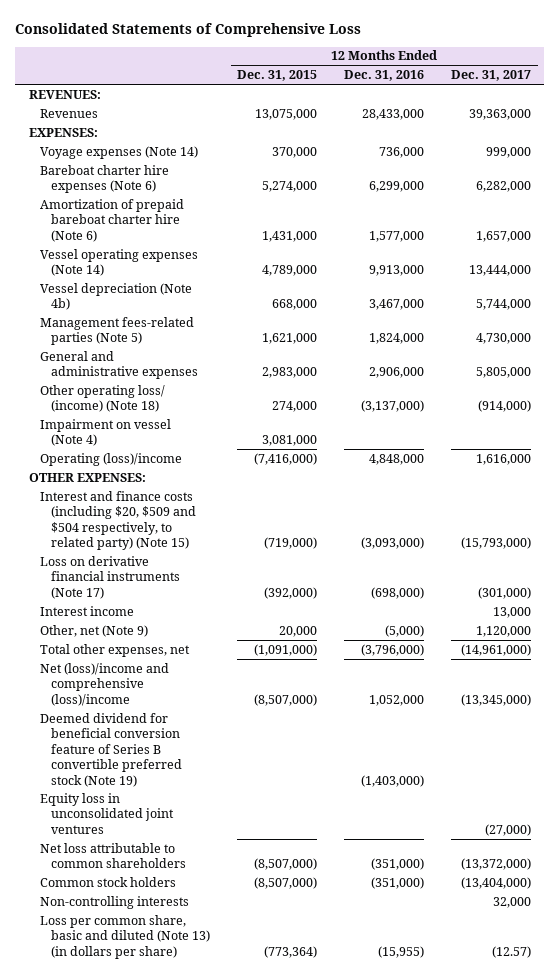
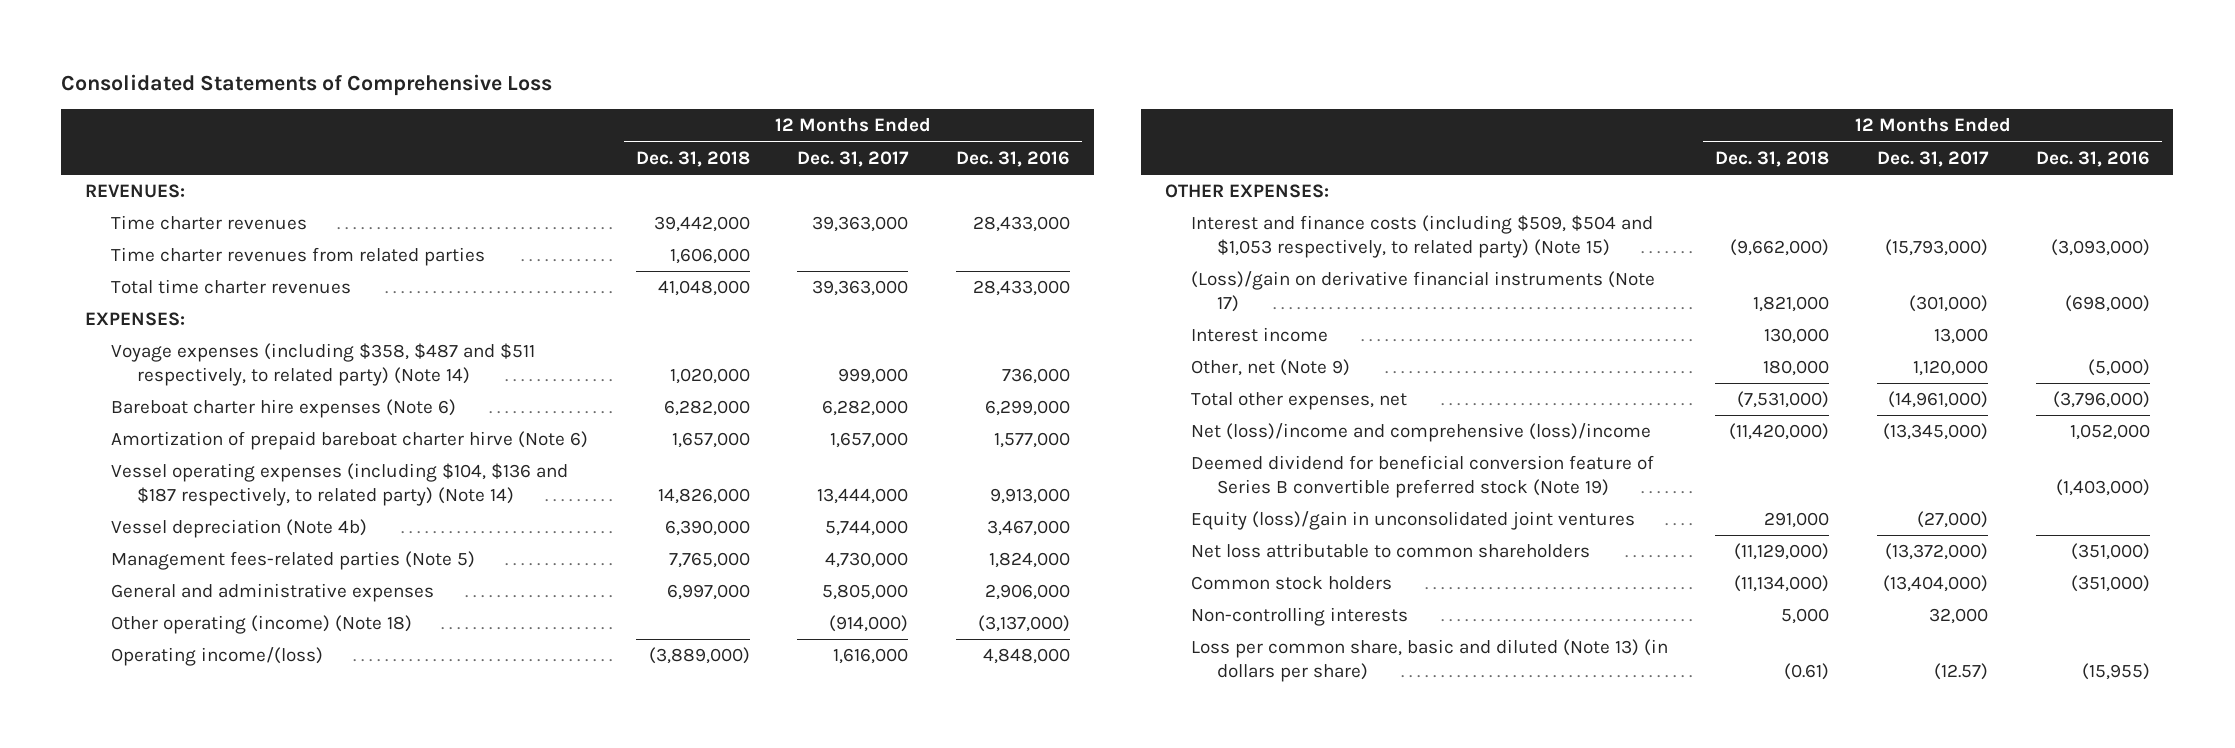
[237,70,318,82] Dec. 31, 2015 -> none
none -> [635,150,750,167] Dec. 31, 2018
none -> [110,215,307,231] Time charter revenues
none -> [110,247,485,267] Time charter revenues from related parties
[40,108,99,118] Revenues -> [110,279,351,295] Total time charter revenues
[40,145,199,159] Voyage expenses (Note 14) -> [110,343,535,386] Voyage expenses (including $358, $487 and $511 respectively, to related party) (Note 14)
[40,198,185,242] Amortization of prepaid bareboat charter hire (Note 6) -> [110,431,588,451] Amortization of prepaid bareboat charter hirve (Note 6)
[40,248,199,277] Vessel operating expenses (Note 14) -> [110,463,568,506] Vessel operating expenses (including $104, $136 and $187 respectively, to related party) (Note 14)
[40,418,172,447] Impairment on vessel (Note 4) -> none
[40,384,166,413] Other operating loss/ (income) (Note 18) -> [110,615,412,635] Other operating (income) (Note 18)
[40,452,183,466] Operating (loss)/income -> [110,647,323,667] Operating income/(loss)
[40,490,197,551] Interest and finance costs (including $20, $509 and $504 respectively, to related party) (Note 15) -> [1190,215,1653,258] Interest and finance costs (including $509, $504 and $1,053 respectively, to related party) (Note 15)
[40,555,181,599] Loss on derivative financial instruments (Note 17) -> [1190,271,1655,312] (Loss)/gain on derivative financial instruments (Note 17)
[40,792,175,834] Equity loss in unconsolidated joint ventures -> [1190,511,1635,531] Equity (loss)/gain in unconsolidated joint ventures

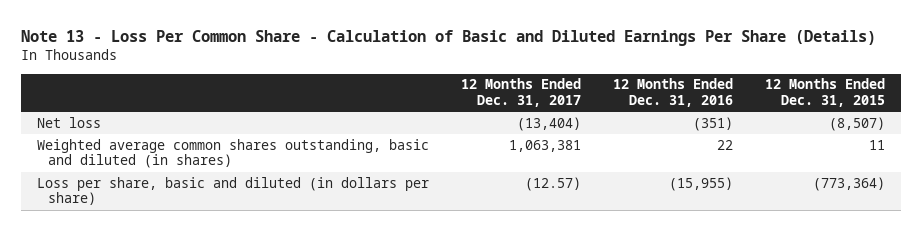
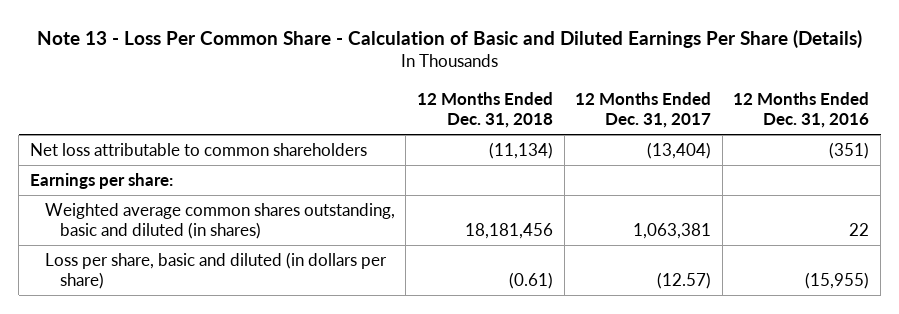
[764,78,885,107] 12 Months Ended Dec. 31, 2015 -> none
none -> [416,91,553,129] 12 Months Ended Dec. 31, 2018
[37,116,102,128] Net loss -> [29,143,367,157] Net loss attributable to common shareholders
none -> [29,173,173,190] Earnings per share:

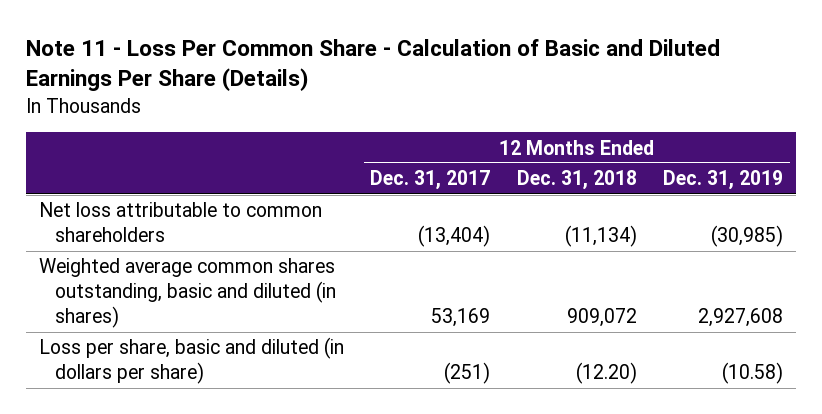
[36,29,862,48] Note 13 - Loss Per Common Share - Calculation of Basic and Diluted Earnings Per Share (Details) -> [25,39,720,92] Note 11 - Loss Per Common Share - Calculation of Basic and Diluted Earnings Per Share (Details)
[733,91,870,129] 12 Months Ended Dec. 31, 2016 -> none
none -> [663,170,784,191] Dec. 31, 2019
[29,173,173,190] Earnings per share: -> none
[464,223,553,240] 18,181,456 -> [566,308,637,328] 909,072
[633,223,712,240] 1,063,381 -> [431,308,491,328] 53,169
[508,272,553,290] (0.61) -> [575,362,637,385] (12.20)
[657,272,712,290] (12.57) -> [444,362,491,385] (251)

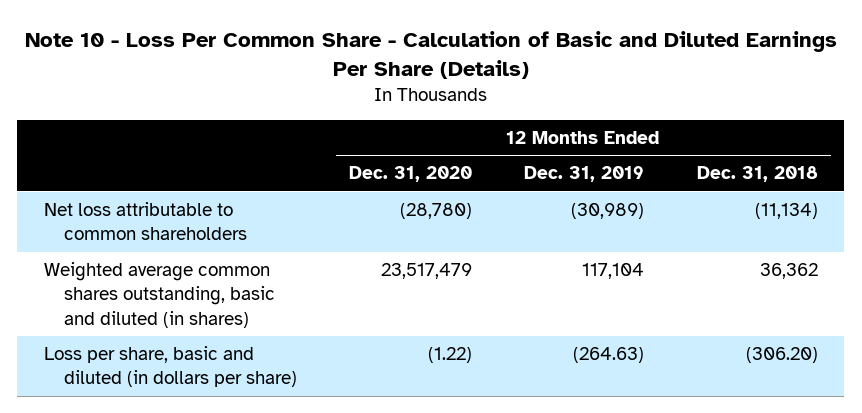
[25,39,720,92] Note 11 - Loss Per Common Share - Calculation of Basic and Diluted Earnings Per Share (Details) -> [24,30,837,79] Note 10 - Loss Per Common Share - Calculation of Basic and Diluted Earnings Per Share (Details)
[370,170,491,191] Dec. 31, 2017 -> none
none -> [348,166,472,183] Dec. 31, 2020
[711,225,784,248] (30,985) -> [571,203,645,220] (30,989)
[566,308,637,328] 909,072 -> [759,263,818,280] 36,362
[698,308,784,328] 2,927,608 -> [582,263,645,280] 117,104
[575,362,637,385] (12.20) -> [745,347,818,364] (306.20)
[722,362,784,385] (10.58) -> [573,347,645,364] (264.63)

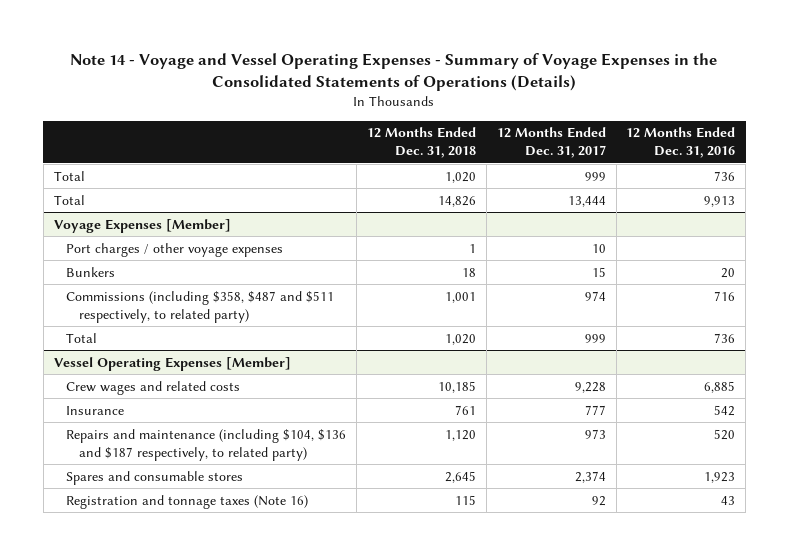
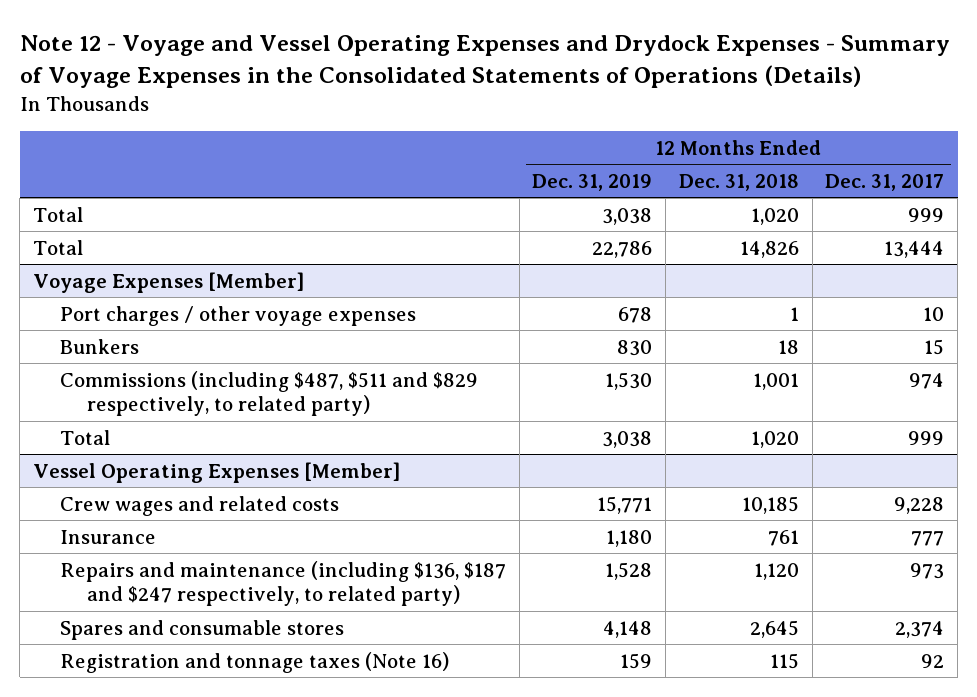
[70,53,718,92] Note 14 - Voyage and Vessel Operating Expenses - Summary of Voyage Expenses in the Consolidated Statements of Operations (Details) -> [19,35,950,89] Note 12 - Voyage and Vessel Operating Expenses and Drydock Expenses - Summary of Voyage Expenses in the Consolidated Statements of Operations (Details)
[626,127,736,159] 12 Months Ended Dec. 31, 2016 -> none
none -> [532,173,653,191] Dec. 31, 2019
[66,290,335,323] Commissions (including $358, $487 and $511 respectively, to related party) -> [59,370,478,417] Commissions (including $487, $511 and $829 respectively, to related party)
[66,428,347,461] Repairs and maintenance (including $104, $136 and $187 respectively, to related party) -> [59,560,506,607] Repairs and maintenance (including $136, $187 and $247 respectively, to related party)

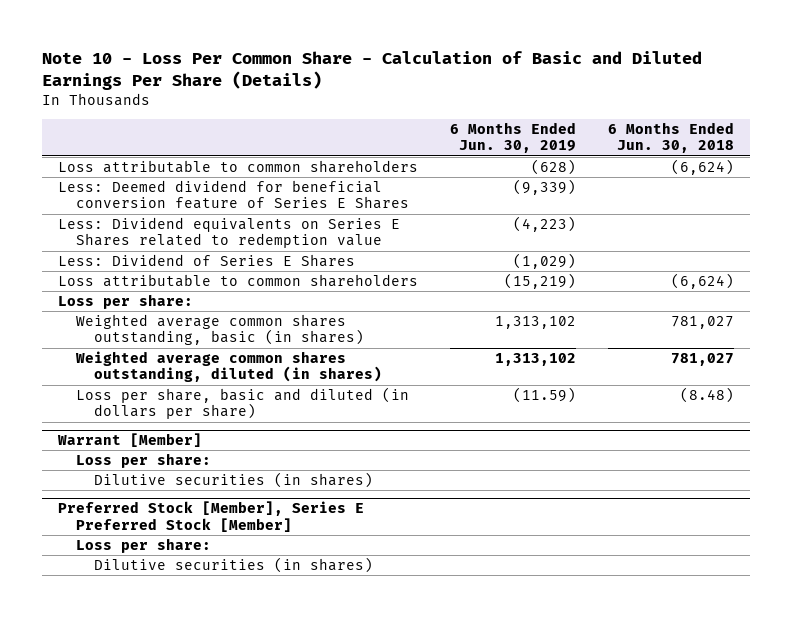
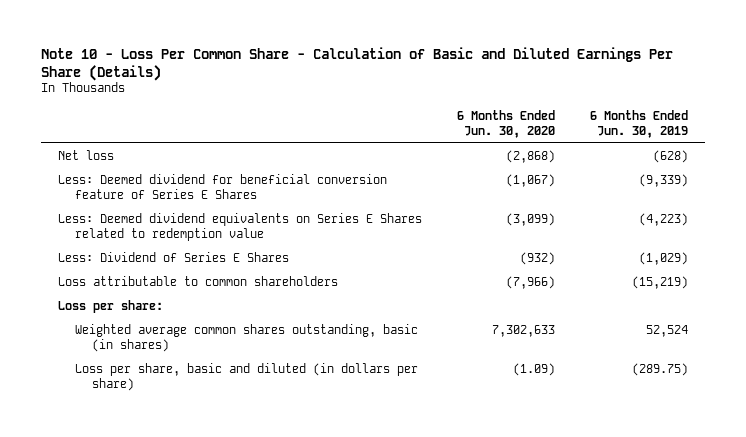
[608,121,735,154] 6 Months Ended Jun. 30, 2018 -> none
none -> [456,109,555,138] 6 Months Ended Jun. 30, 2020
[57,160,418,174] Loss attributable to common shareholders -> [57,150,114,161] Net loss
[57,217,400,249] Less: Dividend equivalents on Series E Shares related to redemption value -> [57,213,422,241] Less: Deemed dividend equivalents on Series E Shares related to redemption value
[74,351,382,383] Weighted average common shares outstanding, diluted (in shares) -> none
[56,433,202,448] Warrant [Member] -> none
[75,453,211,469] Loss per share: -> none
[93,472,373,489] Dilutive securities (in shares) -> none
[57,501,364,532] Preferred Stock [Member], Series E Preferred Stock [Member] -> none
[75,538,211,554] Loss per share: -> none
[93,557,373,574] Dilutive securities (in shares) -> none
[495,316,577,330] 1,313,102 -> [645,325,688,338] 52,524
[513,387,577,404] (11.59) -> [631,363,688,377] (289.75)

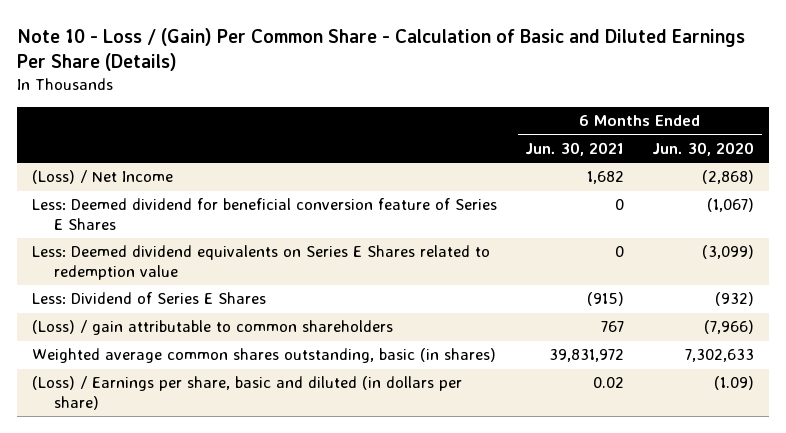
[40,46,673,81] Note 10 - Loss Per Common Share - Calculation of Basic and Diluted Earnings Per Share (Details) -> [17,27,746,72] Note 10 - Loss / (Gain) Per Common Share - Calculation of Basic and Diluted Earnings Per Share (Details)
[589,109,688,138] 6 Months Ended Jun. 30, 2019 -> none
none -> [524,141,624,156] Jun. 30, 2021
[57,150,114,161] Net loss -> [31,170,173,185] (Loss) / Net Income
[57,300,163,314] Loss per share: -> none
[57,276,338,287] Loss attributable to common shareholders -> [31,320,393,336] (Loss) / gain attributable to common shareholders
[75,363,419,391] Loss per share, basic and diluted (in dollars per share) -> [31,376,462,411] (Loss) / Earnings per share, basic and diluted (in dollars per share)

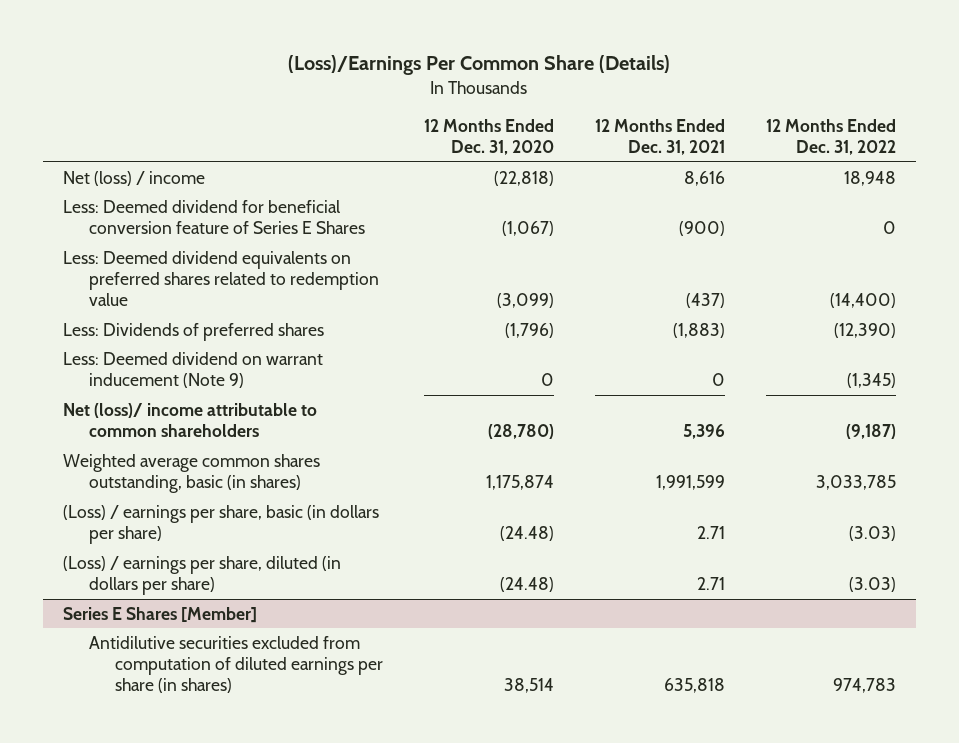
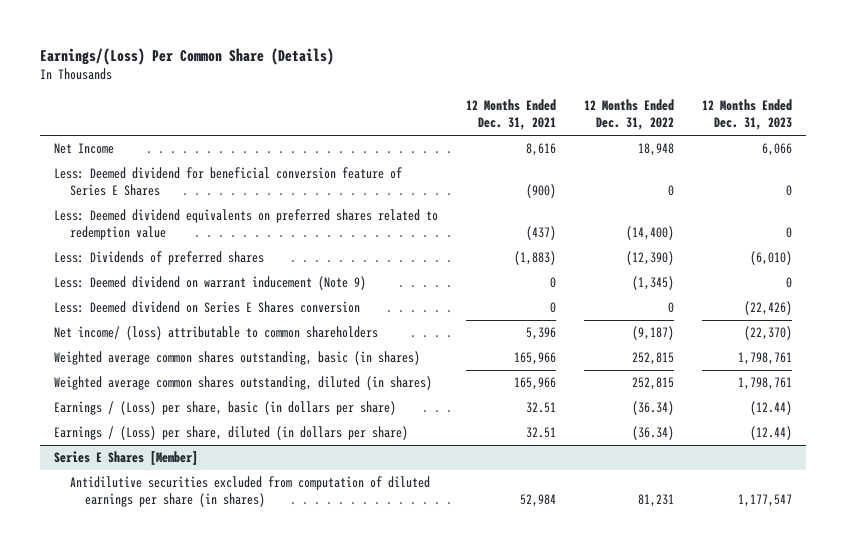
[288,54,671,75] (Loss)/Earnings Per Common Share (Details) -> [40,48,335,66] Earnings/(Loss) Per Common Share (Details)
[424,119,555,156] 12 Months Ended Dec. 31, 2020 -> none
none -> [702,99,793,131] 12 Months Ended Dec. 31, 2023
[63,170,206,186] Net (loss) / income -> [54,143,115,155] Net Income
none -> [54,301,361,314] Less: Deemed dividend on Series E Shares conversion
[63,402,318,438] Net (loss)/ income attributable to common shareholders -> [54,326,379,341] Net income/ (loss) attributable to common shareholders
[655,475,725,491] 1,991,599 -> [514,352,557,366] 165,966
[815,475,896,491] 3,033,785 -> [632,352,675,366] 252,815
none -> [54,376,433,391] Weighted average common shares outstanding, diluted (in shares)
[63,504,380,545] (Loss) / earnings per share, basic (in dollars per share) -> [54,401,397,416] Earnings / (Loss) per share, basic (in dollars per share)
[696,526,725,540] 2.71 -> [526,402,557,414] 32.51
[848,526,896,542] (3.03) -> [632,401,675,416] (36.34)
[63,555,342,596] (Loss) / earnings per share, diluted (in dollars per share) -> [54,426,409,441] Earnings / (Loss) per share, diluted (in dollars per share)
[696,577,725,591] 2.71 -> [526,427,557,439] 32.51
[848,577,896,593] (3.03) -> [632,426,675,441] (36.34)
[663,678,725,694] 635,818 -> [520,494,557,508] 52,984
[832,678,896,694] 974,783 -> [638,494,675,508] 81,231

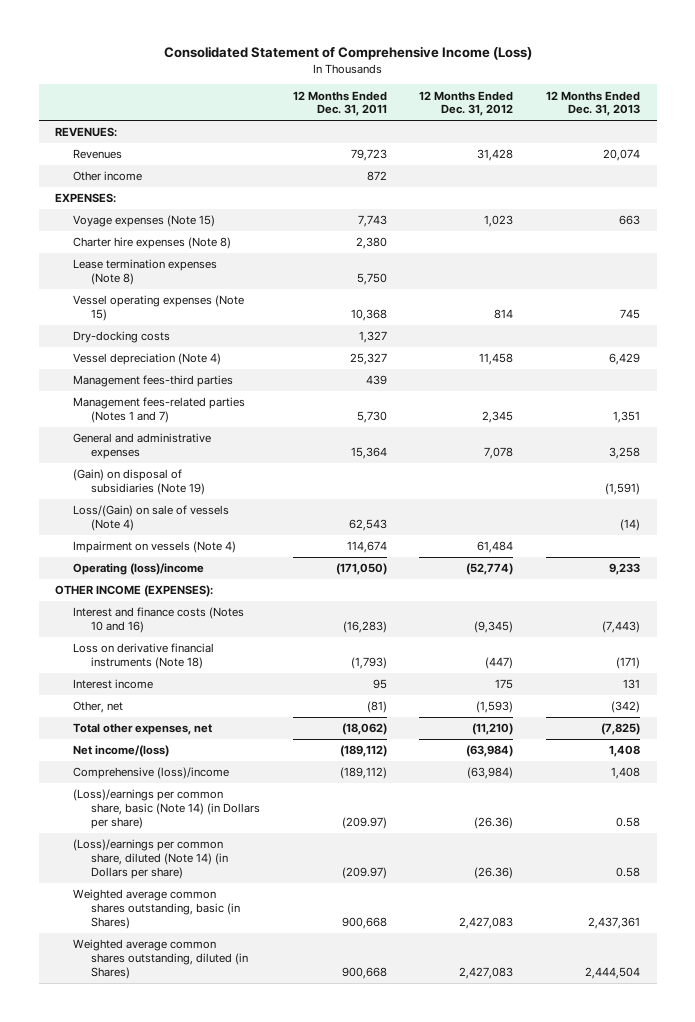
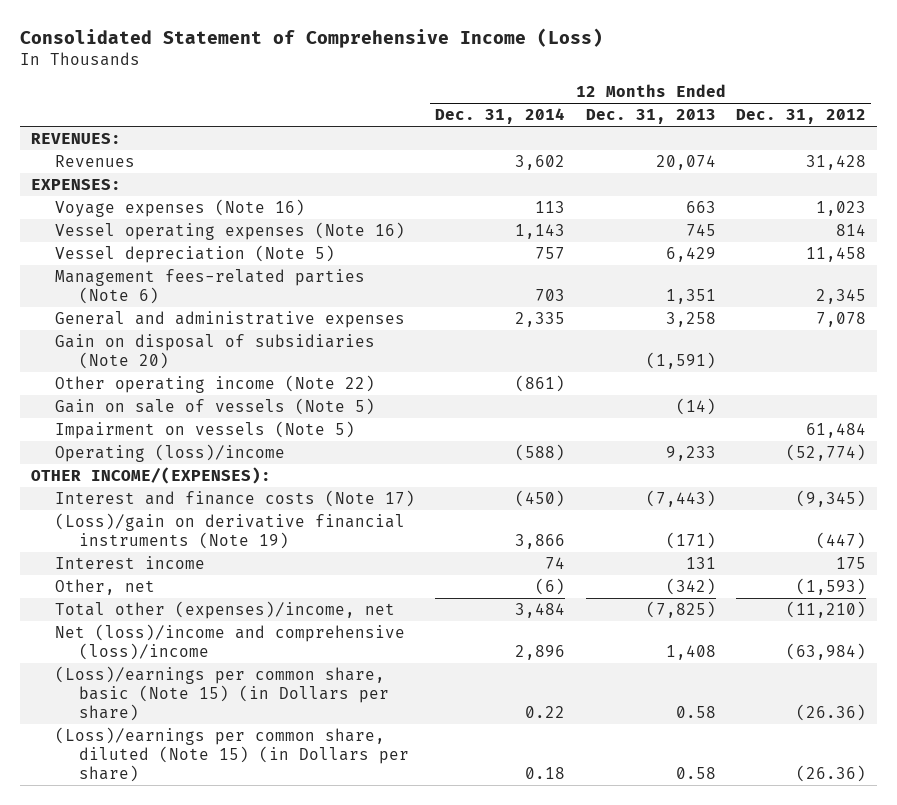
[292,90,387,117] 12 Months Ended Dec. 31, 2011 -> none
none -> [435,107,566,124] Dec. 31, 2014
[72,171,142,182] Other income -> none
[72,237,231,250] Charter hire expenses (Note 8) -> none
[72,259,217,286] Lease termination expenses (Note 8) -> none
[72,331,170,344] Dry-docking costs -> none
[72,375,233,388] Management fees-third parties -> none
[72,215,215,228] Voyage expenses (Note 15) -> [54,198,305,217] Voyage expenses (Note 16)
[72,295,244,322] Vessel operating expenses (Note 15) -> [54,221,405,240] Vessel operating expenses (Note 16)
[72,353,221,366] Vessel depreciation (Note 4) -> [54,244,335,263] Vessel depreciation (Note 5)
[72,397,245,424] Management fees-related parties (Notes 1 and 7) -> [54,268,365,304] Management fees-related parties (Note 6)
[72,469,205,496] (Gain) on disposal of subsidiaries (Note 19) -> [54,333,375,369] Gain on disposal of subsidiaries (Note 20)
none -> [54,374,375,393] Other operating income (Note 22)
[72,505,229,532] Loss/(Gain) on sale of vessels (Note 4) -> [54,397,375,415] Gain on sale of vessels (Note 5)
[72,541,236,554] Impairment on vessels (Note 4) -> [54,420,355,439] Impairment on vessels (Note 5)
[55,585,214,598] OTHER INCOME (EXPENSES): -> [30,466,271,484] OTHER INCOME/(EXPENSES):
[72,607,244,634] Interest and finance costs (Notes 10 and 16) -> [54,489,415,507] Interest and finance costs (Note 17)
[72,643,214,670] Loss on derivative financial instruments (Note 18) -> [54,512,405,549] (Loss)/gain on derivative financial instruments (Note 19)
[72,745,169,758] Net income/(loss) -> none
[72,889,240,930] Weighted average common shares outstanding, basic (in Shares) -> none
[72,939,248,980] Weighted average common shares outstanding, diluted (in Shares) -> none
[72,723,212,736] Total other expenses, net -> [54,600,395,619] Total other (expenses)/income, net
[72,767,229,780] Comprehensive (loss)/income -> [54,623,405,660] Net (loss)/income and comprehensive (loss)/income
[72,789,260,830] (Loss)/earnings per common share, basic (Note 14) (in Dollars per share) -> [54,665,389,721] (Loss)/earnings per common share, basic (Note 15) (in Dollars per share)
[72,839,228,880] (Loss)/earnings per common share, diluted (Note 14) (in Dollars per share) -> [54,726,409,782] (Loss)/earnings per common share, diluted (Note 15) (in Dollars per share)

